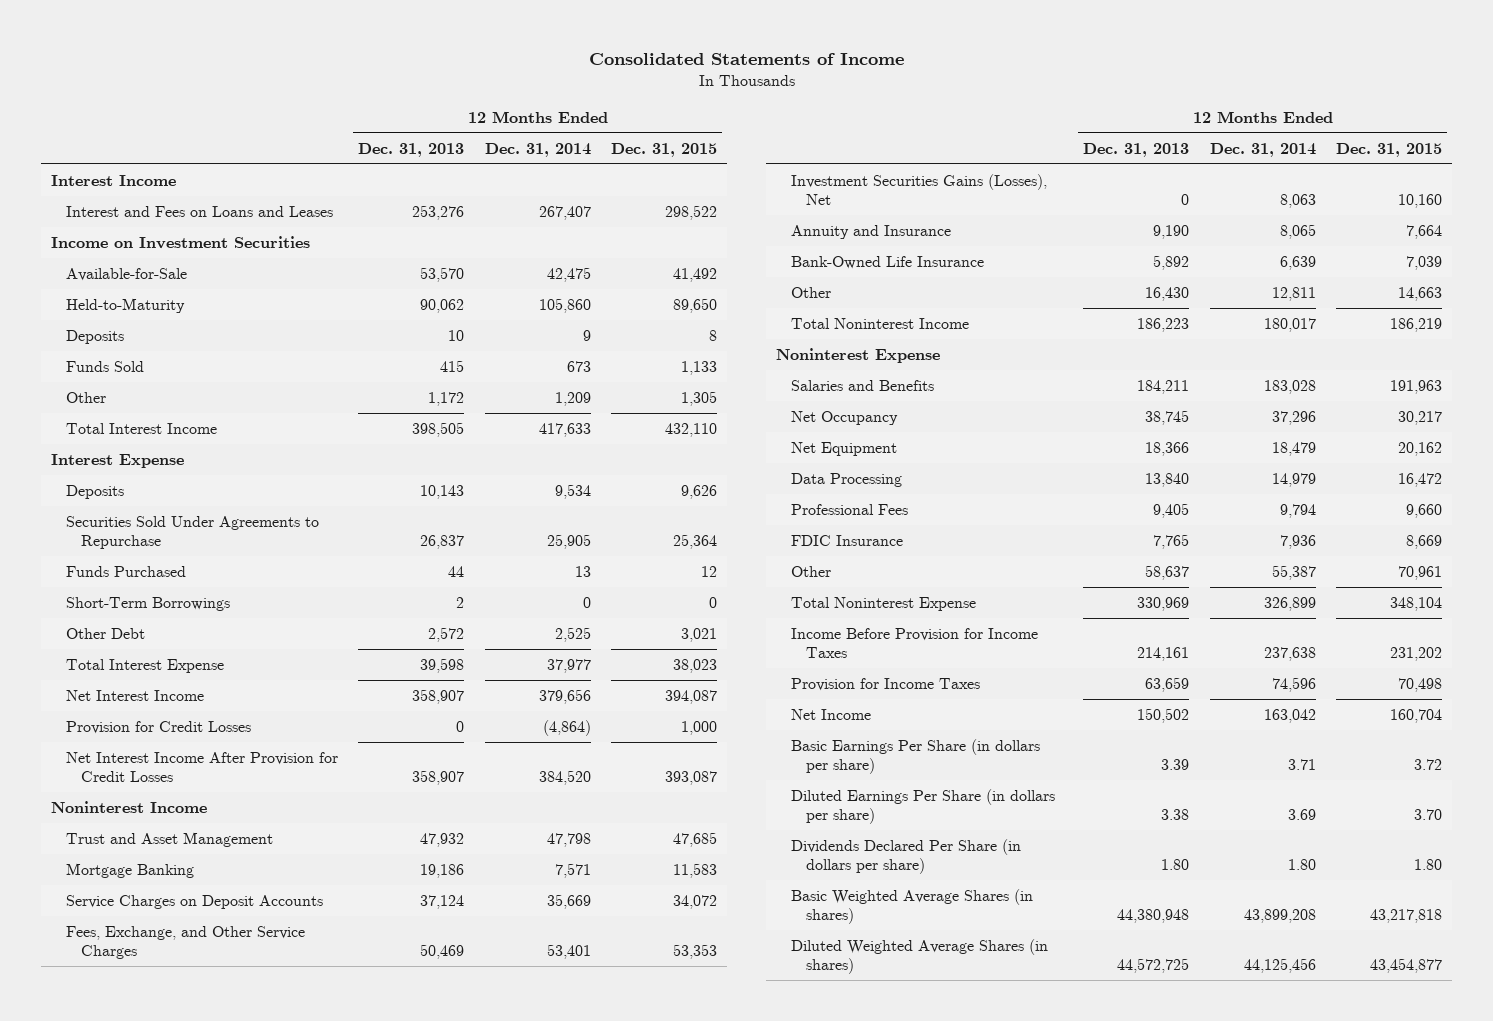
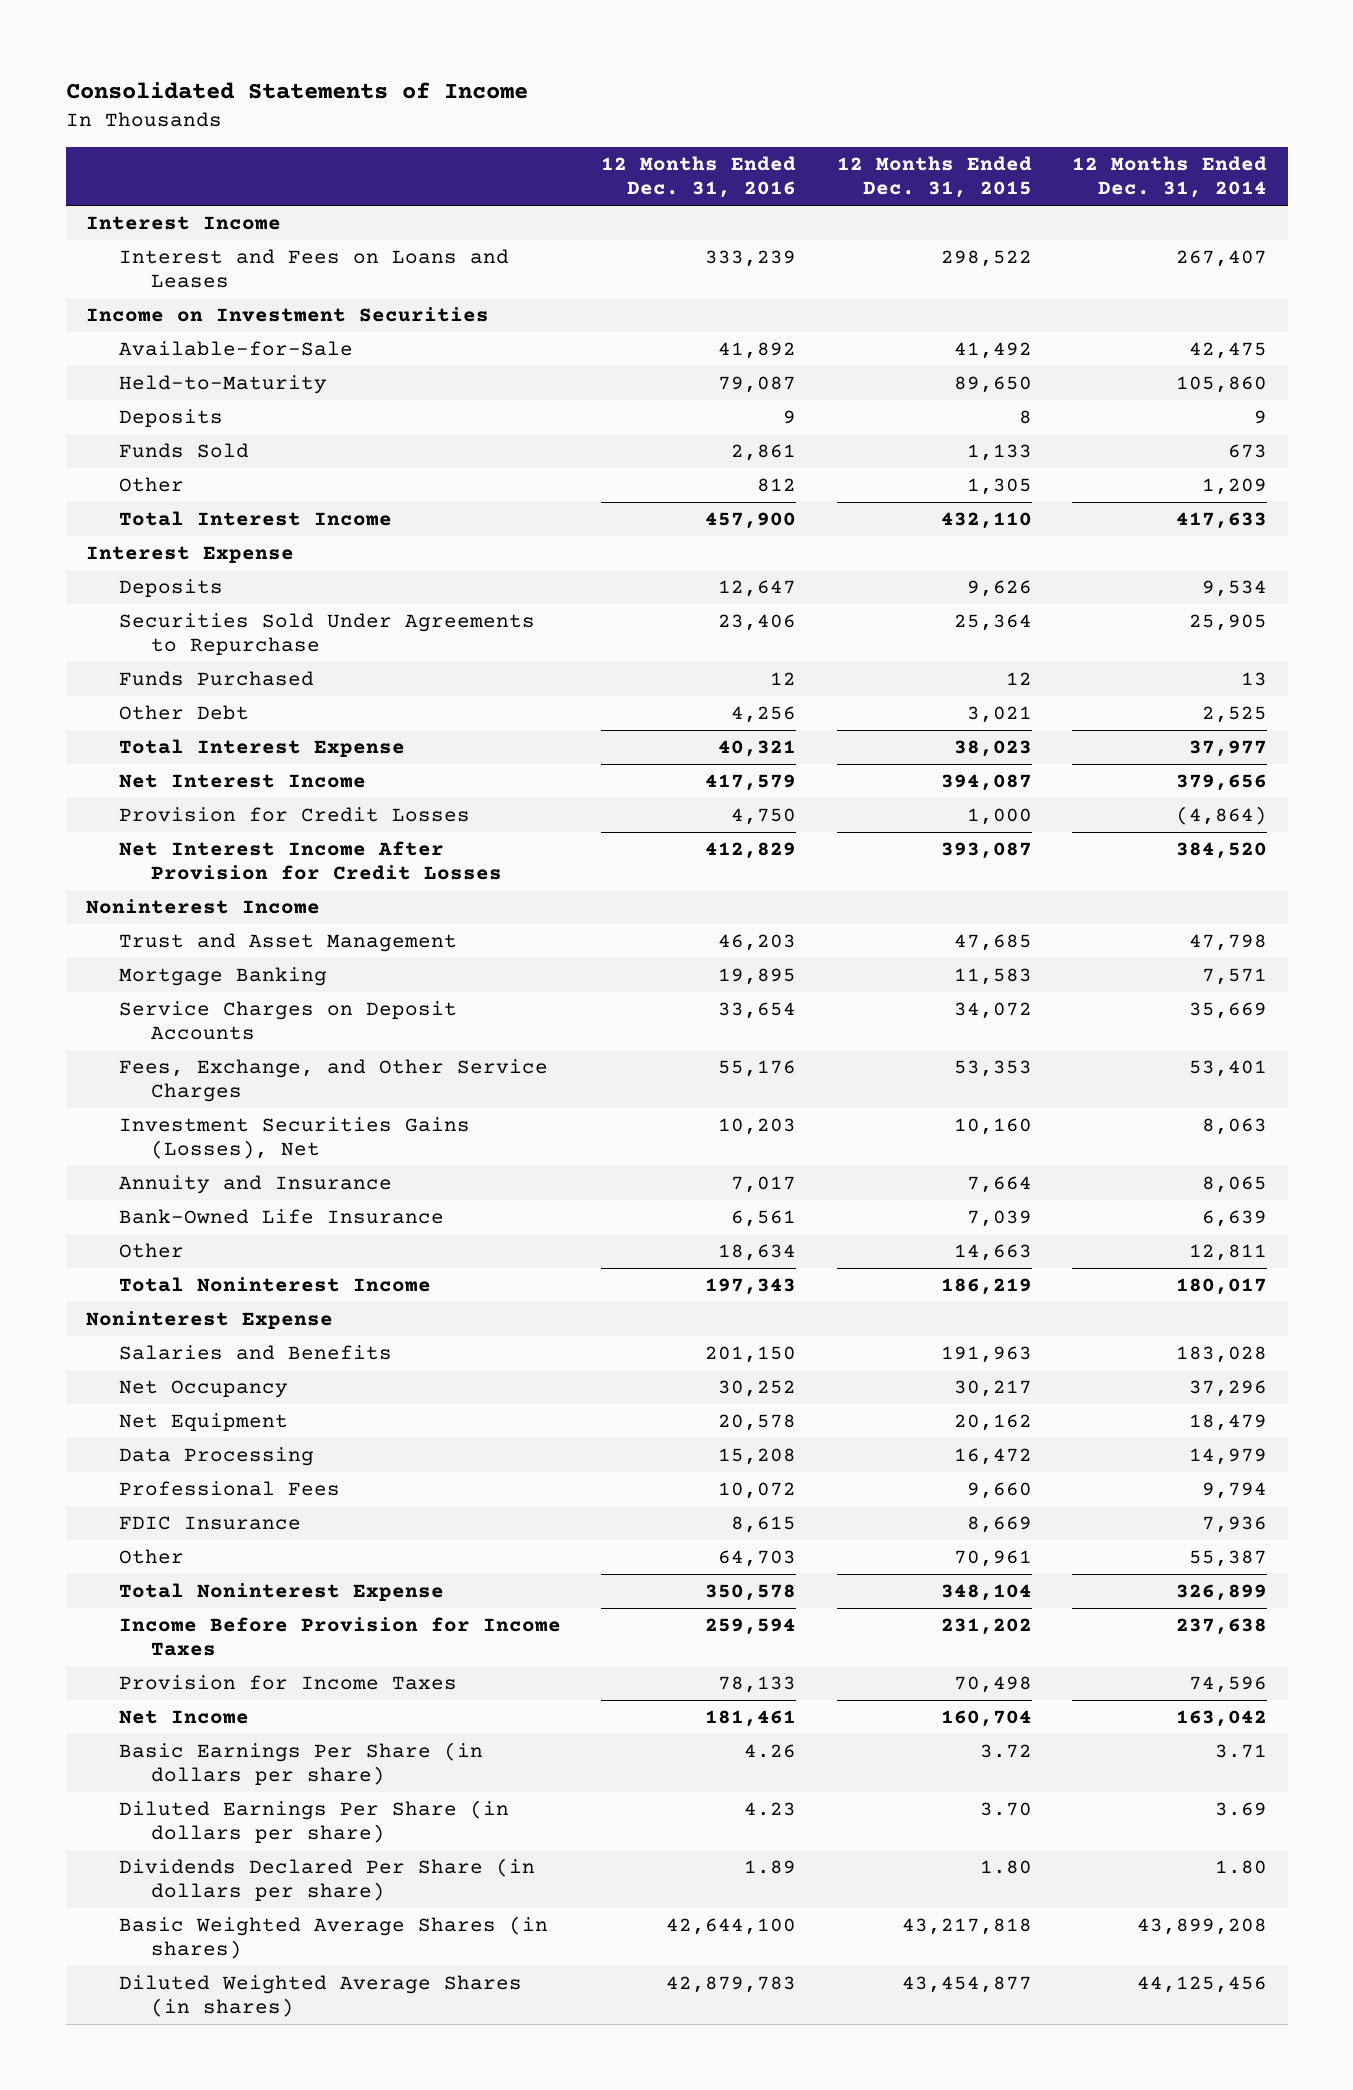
[358,142,465,157] Dec. 31, 2013 -> none
none -> [601,156,797,199] 12 Months Ended Dec. 31, 2016
[65,596,230,611] Short-Term Borrowings -> none

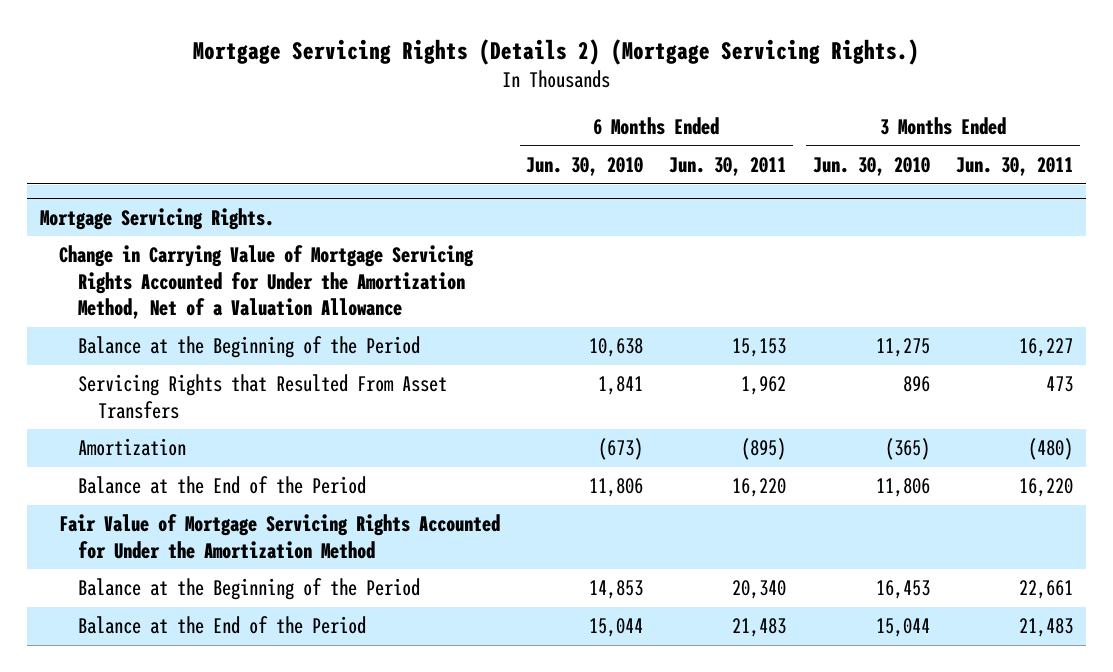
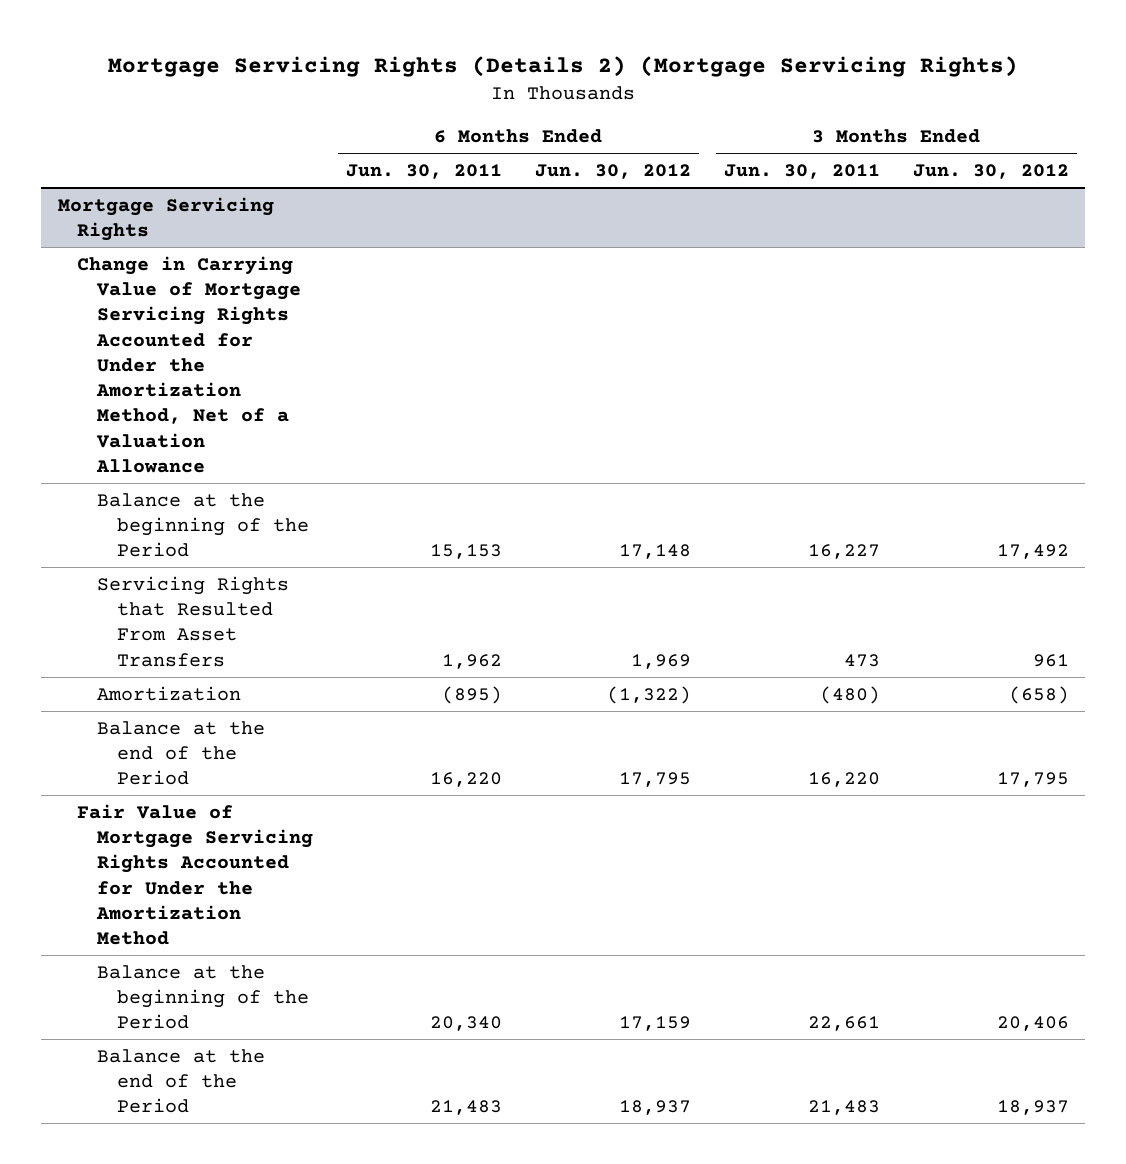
[193,38,920,65] Mortgage Servicing Rights (Details 2) (Mortgage Servicing Rights.) -> [108,56,1019,78] Mortgage Servicing Rights (Details 2) (Mortgage Servicing Rights)
[526,157,644,177] Jun. 30, 2010 -> none
[812,157,930,177] Jun. 30, 2010 -> none
none -> [534,164,691,180] Jun. 30, 2012
none -> [912,164,1069,180] Jun. 30, 2012
[39,207,274,230] Mortgage Servicing Rights. -> [57,196,274,242] Mortgage Servicing Rights
[78,336,421,359] Balance at the Beginning of the Period -> [97,492,309,558] Balance at the beginning of the Period
[78,476,367,495] Balance at the End of the Period -> [97,720,266,786] Balance at the end of the Period
[78,578,421,601] Balance at the Beginning of the Period -> [97,964,309,1030] Balance at the beginning of the Period
[78,616,367,635] Balance at the End of the Period -> [97,1048,266,1114] Balance at the end of the Period

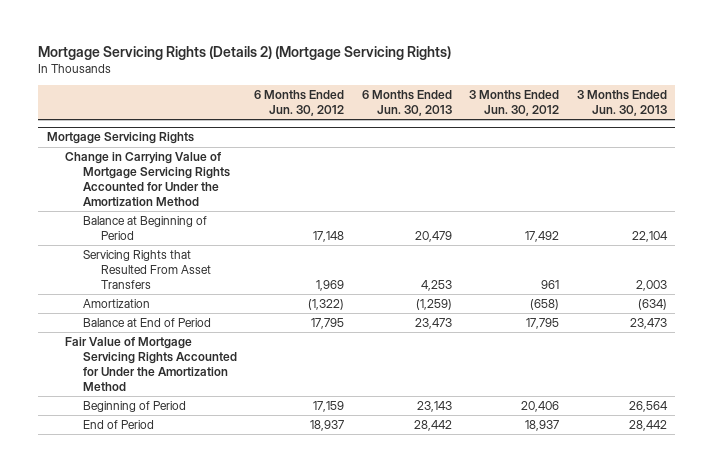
[346,164,503,180] Jun. 30, 2011 -> none
[723,164,880,180] Jun. 30, 2011 -> none
none -> [361,90,452,117] 6 Months Ended Jun. 30, 2013
none -> [576,90,667,117] 3 Months Ended Jun. 30, 2013
[77,255,302,473] Change in Carrying Value of Mortgage Servicing Rights Accounted for Under the Amortization Method, Net of a Valuation Allowance -> [64,151,230,207] Change in Carrying Value of Mortgage Servicing Rights Accounted for Under the Amortization Method
[97,492,309,558] Balance at the beginning of the Period -> [82,215,207,241] Balance at Beginning of Period
[97,720,266,786] Balance at the end of the Period -> [82,317,211,327] Balance at End of Period
[97,964,309,1030] Balance at the beginning of the Period -> [82,400,186,412] Beginning of Period
[97,1048,266,1114] Balance at the end of the Period -> [82,419,154,429] End of Period

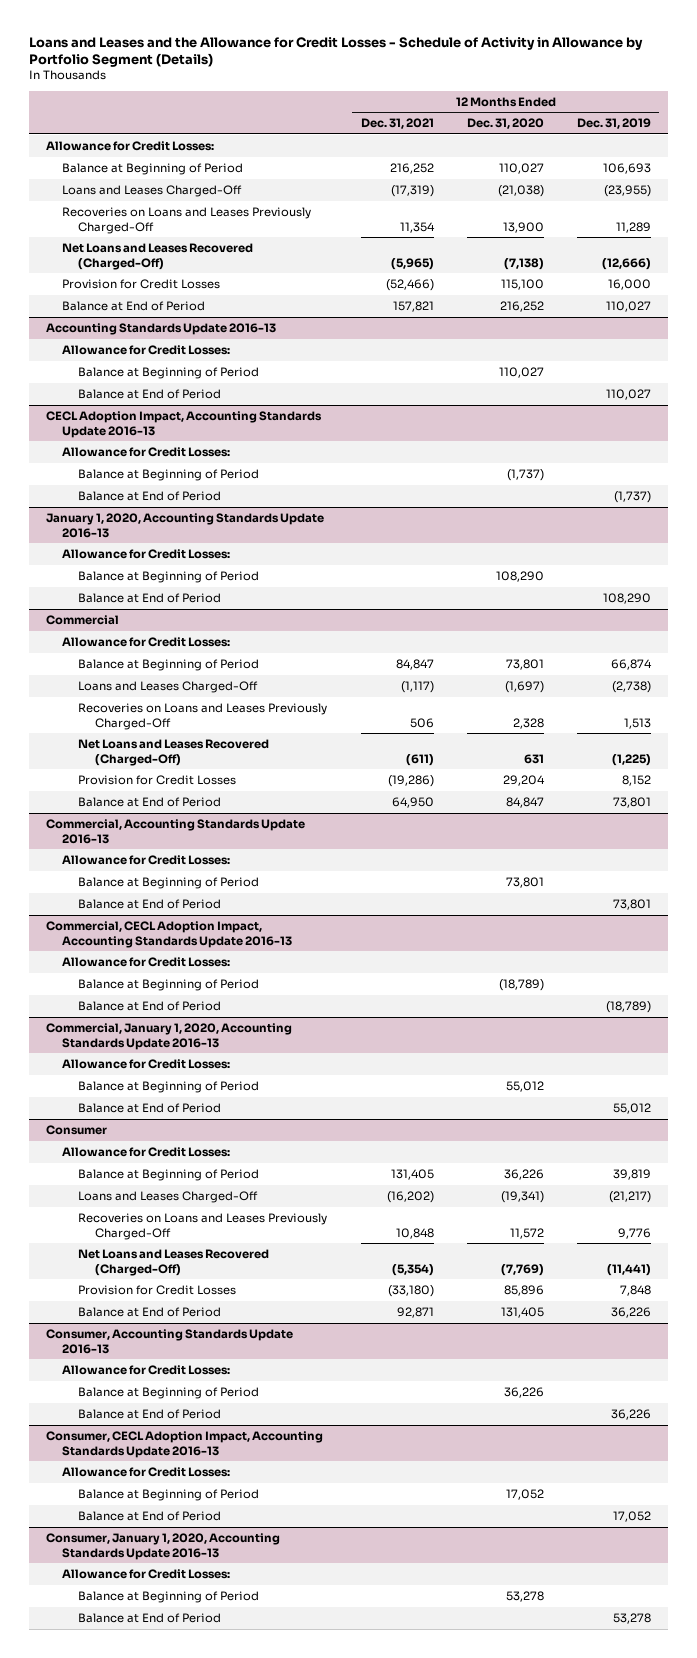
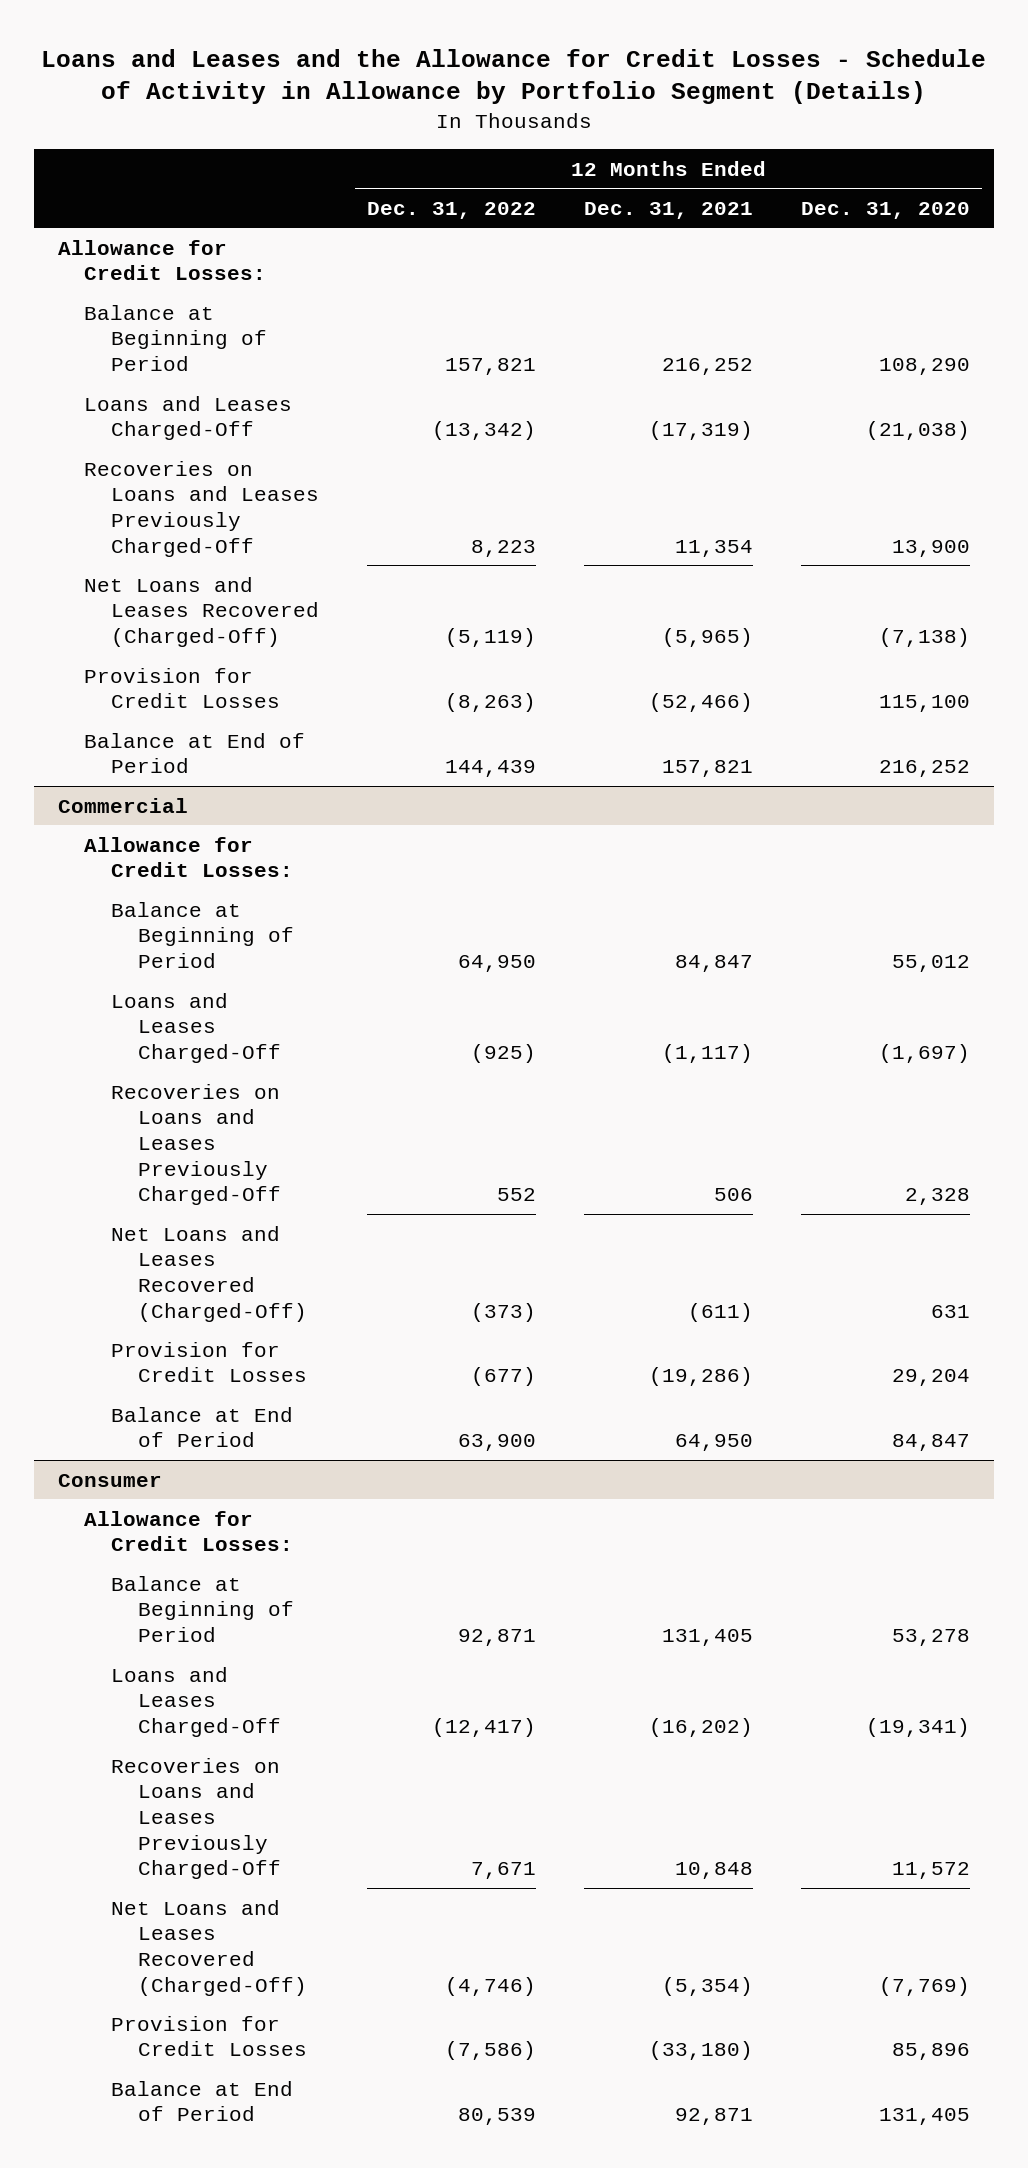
[576,118,651,130] Dec. 31, 2019 -> none
none -> [367,201,537,219] Dec. 31, 2022
[498,162,544,174] 110,027 -> [879,357,971,375] 108,290
[45,322,276,335] Accounting Standards Update 2016-13 -> none
[62,344,231,355] Allowance for Credit Losses: -> none
[78,366,260,379] Balance at Beginning of Period -> none
[78,388,222,399] Balance at End of Period -> none
[45,410,322,438] CECL Adoption Impact, Accounting Standards Update 2016-13 -> none
[62,446,231,457] Allowance for Credit Losses: -> none
[78,468,260,481] Balance at Beginning of Period -> none
[78,490,222,501] Balance at End of Period -> none
[45,512,324,538] January 1, 2020, Accounting Standards Update 2016-13 -> none
[62,548,231,559] Allowance for Credit Losses: -> none
[78,570,260,583] Balance at Beginning of Period -> none
[78,592,222,603] Balance at End of Period -> none
[505,658,544,670] 73,801 -> [892,954,971,972] 55,012
[45,818,305,844] Commercial, Accounting Standards Update 2016-13 -> none
[62,854,231,865] Allowance for Credit Losses: -> none
[78,876,260,889] Balance at Beginning of Period -> none
[78,898,222,909] Balance at End of Period -> none
[45,920,293,948] Commercial, CECL Adoption Impact, Accounting Standards Update 2016-13 -> none
[62,956,231,967] Allowance for Credit Losses: -> none
[78,978,260,991] Balance at Beginning of Period -> none
[78,1000,222,1011] Balance at End of Period -> none
[45,1022,292,1050] Commercial, January 1, 2020, Accounting Standards Update 2016-13 -> none
[62,1058,231,1069] Allowance for Credit Losses: -> none
[78,1080,260,1093] Balance at Beginning of Period -> none
[78,1102,222,1113] Balance at End of Period -> none
[503,1168,544,1180] 36,226 -> [892,1628,971,1646] 53,278
[45,1328,293,1354] Consumer, Accounting Standards Update 2016-13 -> none
[62,1364,231,1375] Allowance for Credit Losses: -> none
[78,1386,260,1399] Balance at Beginning of Period -> none
[78,1408,222,1419] Balance at End of Period -> none
[45,1430,323,1458] Consumer, CECL Adoption Impact, Accounting Standards Update 2016-13 -> none
[62,1466,231,1477] Allowance for Credit Losses: -> none
[78,1488,260,1501] Balance at Beginning of Period -> none
[78,1510,222,1521] Balance at End of Period -> none
[45,1532,280,1560] Consumer, January 1, 2020, Accounting Standards Update 2016-13 -> none
[62,1568,231,1579] Allowance for Credit Losses: -> none
[78,1590,260,1603] Balance at Beginning of Period -> none
[78,1612,222,1623] Balance at End of Period -> none

